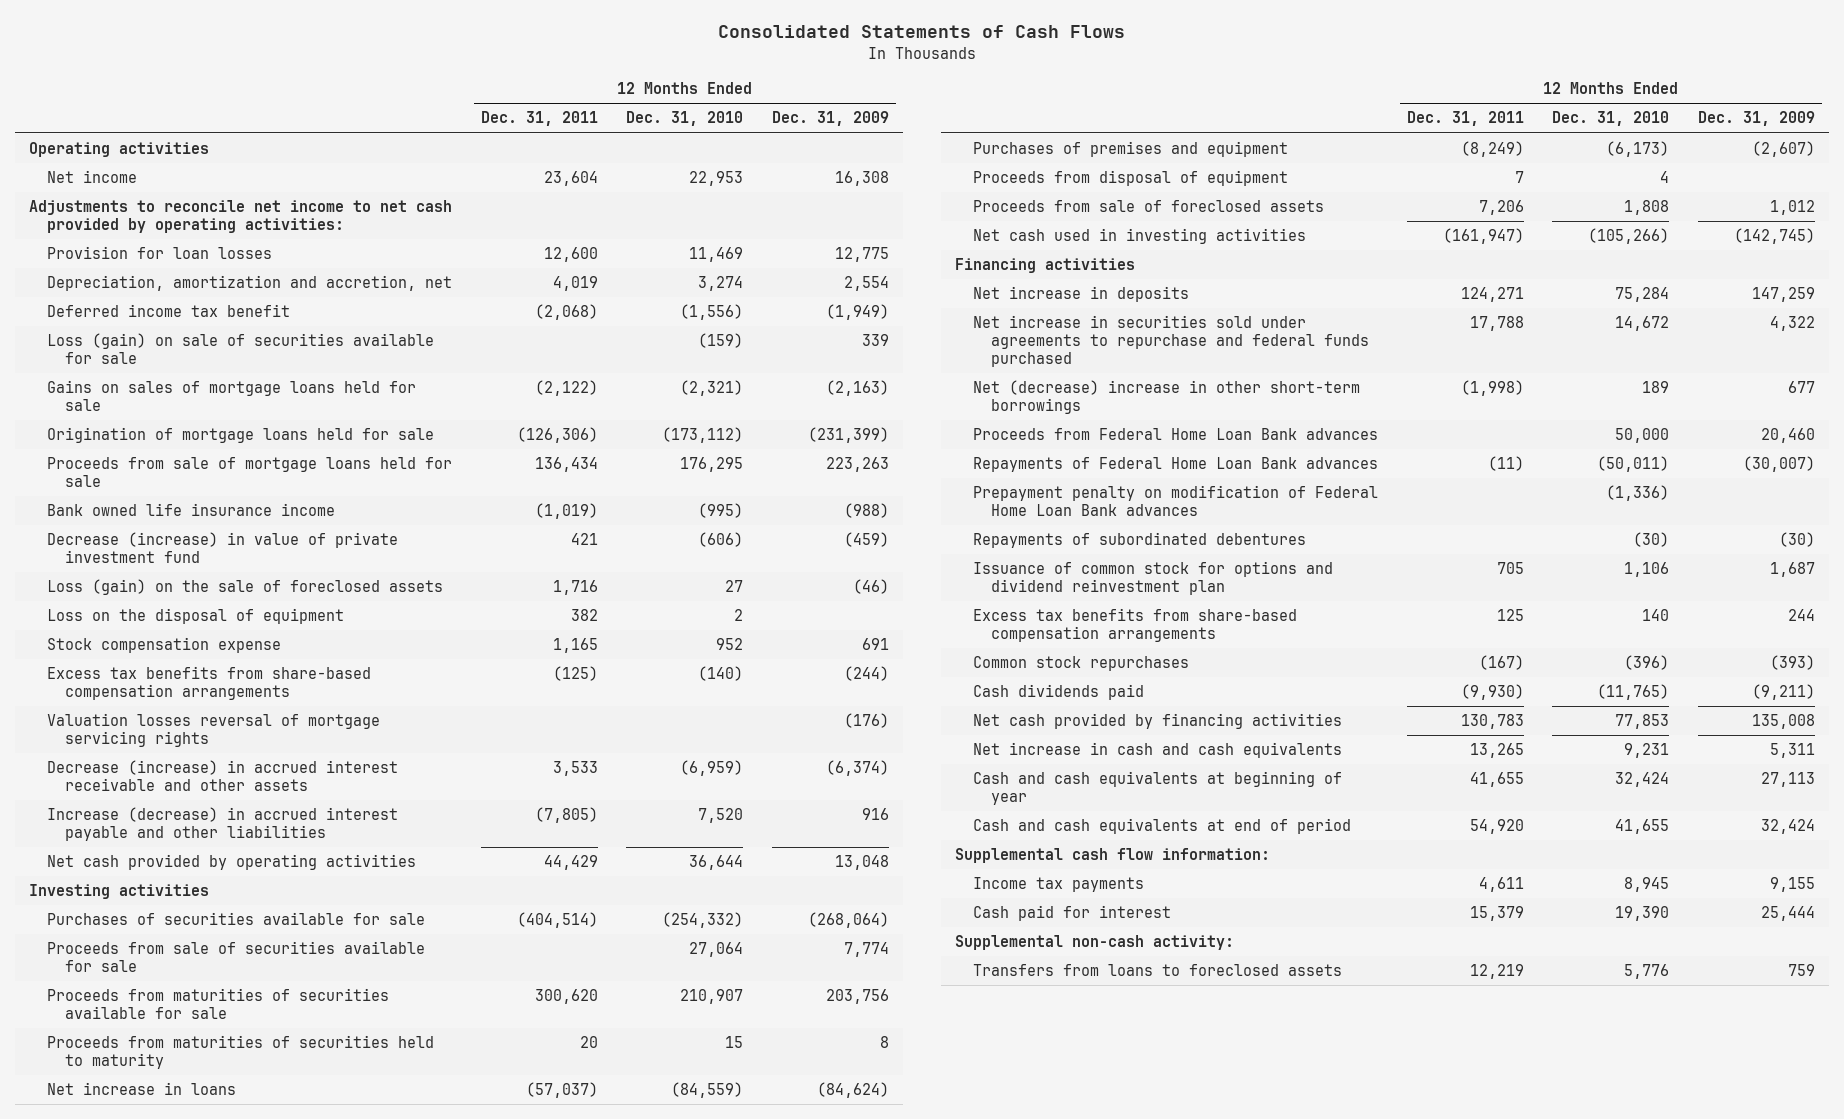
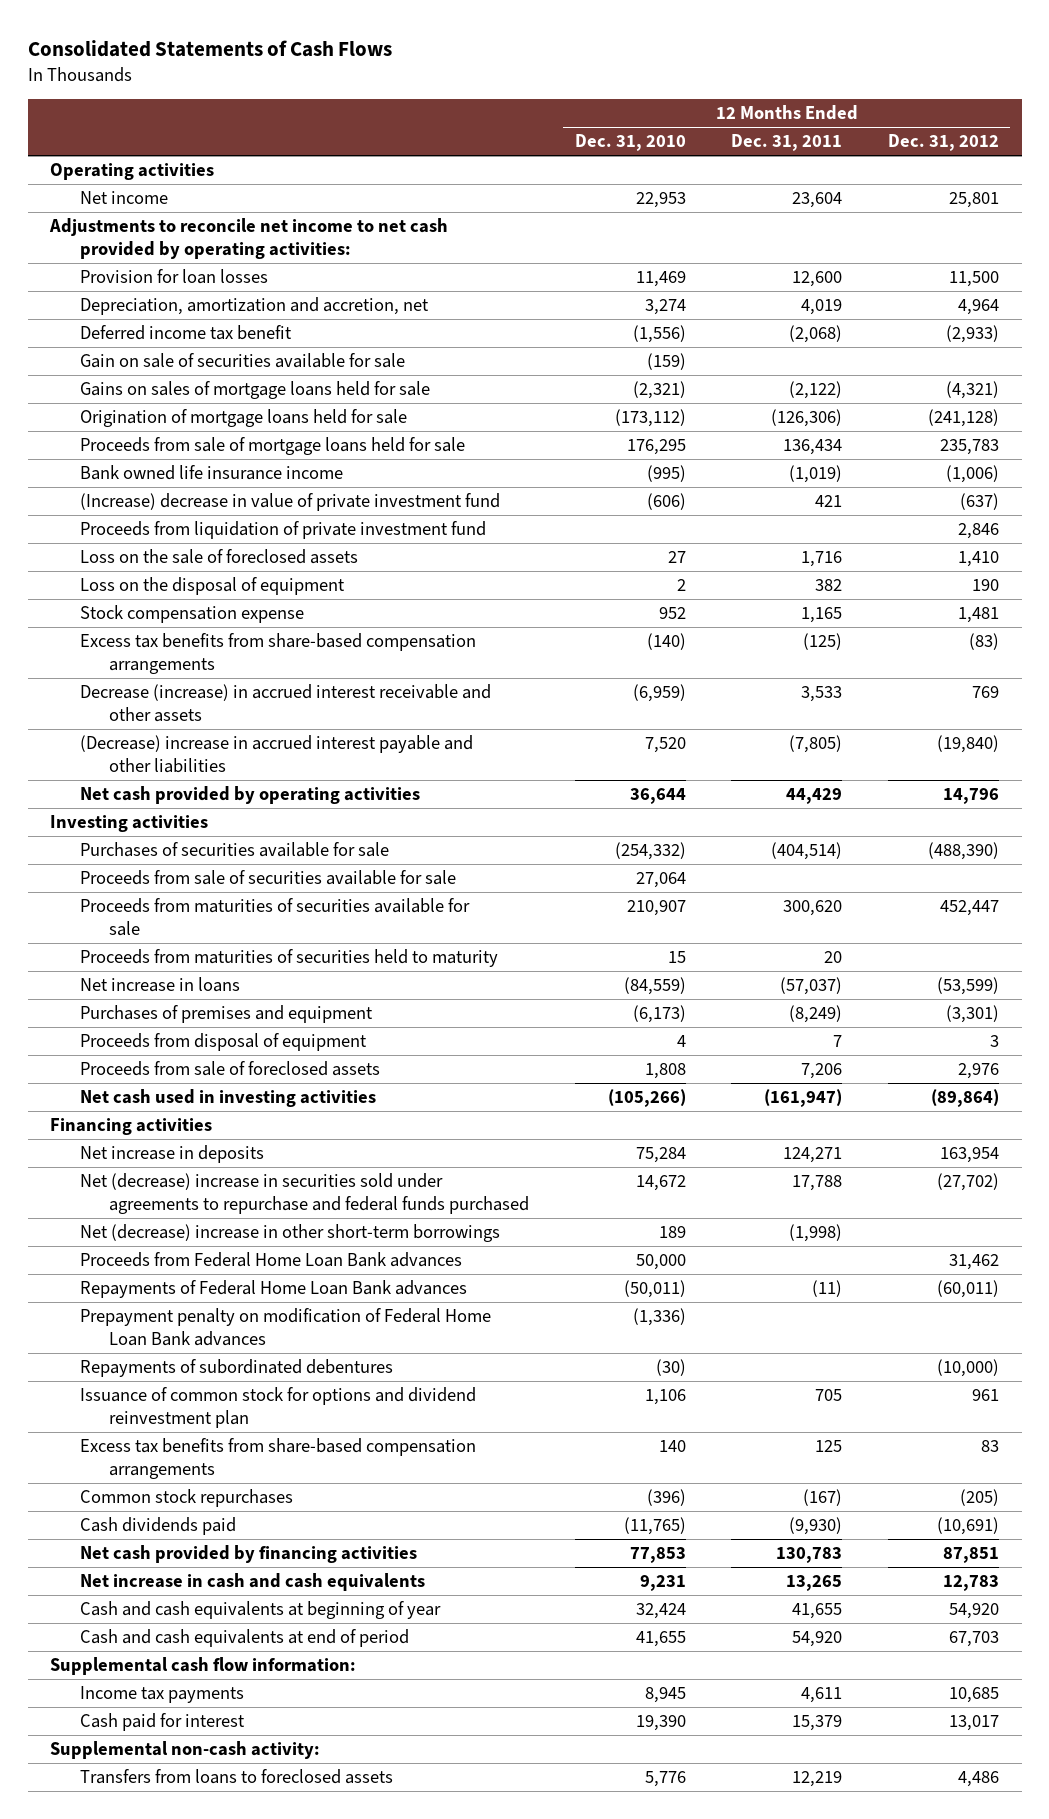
[771,111,889,127] Dec. 31, 2009 -> none
none -> [887,134,999,152] Dec. 31, 2012
[47,333,435,365] Loss (gain) on sale of securities available for sale -> [79,353,405,369] Gain on sale of securities available for sale
[47,532,399,564] Decrease (increase) in value of private investment fund -> [79,493,500,512] (Increase) decrease in value of private investment fund
none -> [79,521,486,540] Proceeds from liquidation of private investment fund
[47,579,444,596] Loss (gain) on the sale of foreclosed assets -> [79,549,358,565] Loss on the sale of foreclosed assets
[47,713,381,748] Valuation losses reversal of mortgage servicing rights -> none
[47,807,399,842] Increase (decrease) in accrued interest payable and other liabilities -> [79,735,473,774] (Decrease) increase in accrued interest payable and other liabilities
[973,315,1370,367] Net increase in securities sold under agreements to repurchase and federal funds purchased -> [79,1173,529,1215] Net (decrease) increase in securities sold under agreements to repurchase and federal funds purchased

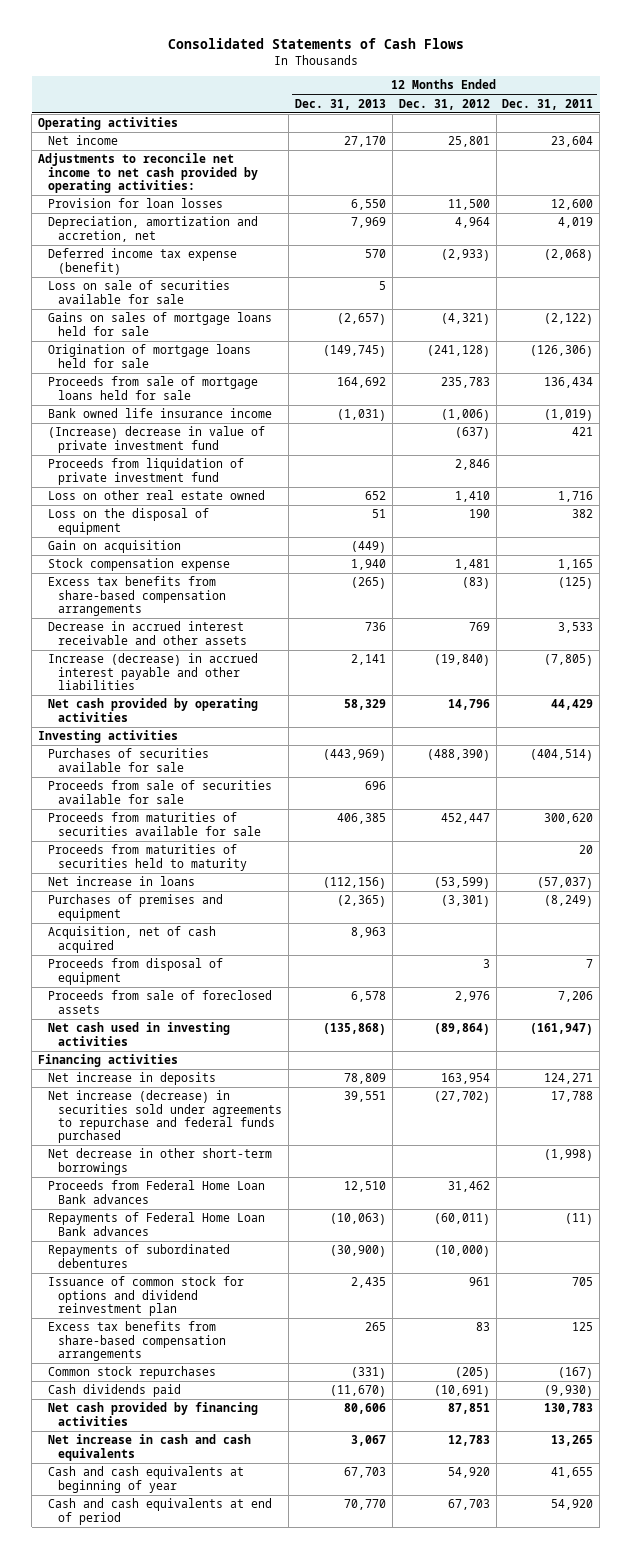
[574,134,686,152] Dec. 31, 2010 -> none
none -> [295,98,387,110] Dec. 31, 2013
[79,325,292,341] Deferred income tax benefit -> [48,248,238,275] Deferred income tax expense (benefit)
[79,353,405,369] Gain on sale of securities available for sale -> [48,280,231,304] Loss on sale of securities available for sale
[79,549,358,565] Loss on the sale of foreclosed assets -> [48,490,266,501] Loss on other real estate owned
none -> [48,540,182,554] Gain on acquisition
[79,684,491,723] Decrease (increase) in accrued interest receivable and other assets -> [48,621,248,645] Decrease in accrued interest receivable and other assets
[79,735,473,774] (Decrease) increase in accrued interest payable and other liabilities -> [48,653,259,690] Increase (decrease) in accrued interest payable and other liabilities
none -> [48,926,217,953] Acquisition, net of cash acquired
[79,1173,529,1215] Net (decrease) increase in securities sold under agreements to repurchase and federal funds purchased -> [48,1090,283,1144] Net increase (decrease) in securities sold under agreements to repurchase and federal funds purchased
[79,1224,500,1243] Net (decrease) increase in other short-term borrowings -> [48,1148,273,1175] Net decrease in other short-term borrowings
[79,1308,491,1347] Prepayment penalty on modification of Federal Home Loan Bank advances -> none
[50,1657,357,1676] Supplemental cash flow information: -> none
[79,1686,244,1704] Income tax payments -> none
[79,1713,245,1732] Cash paid for interest -> none
[50,1741,321,1760] Supplemental non-cash activity: -> none
[79,1769,393,1785] Transfers from loans to foreclosed assets -> none

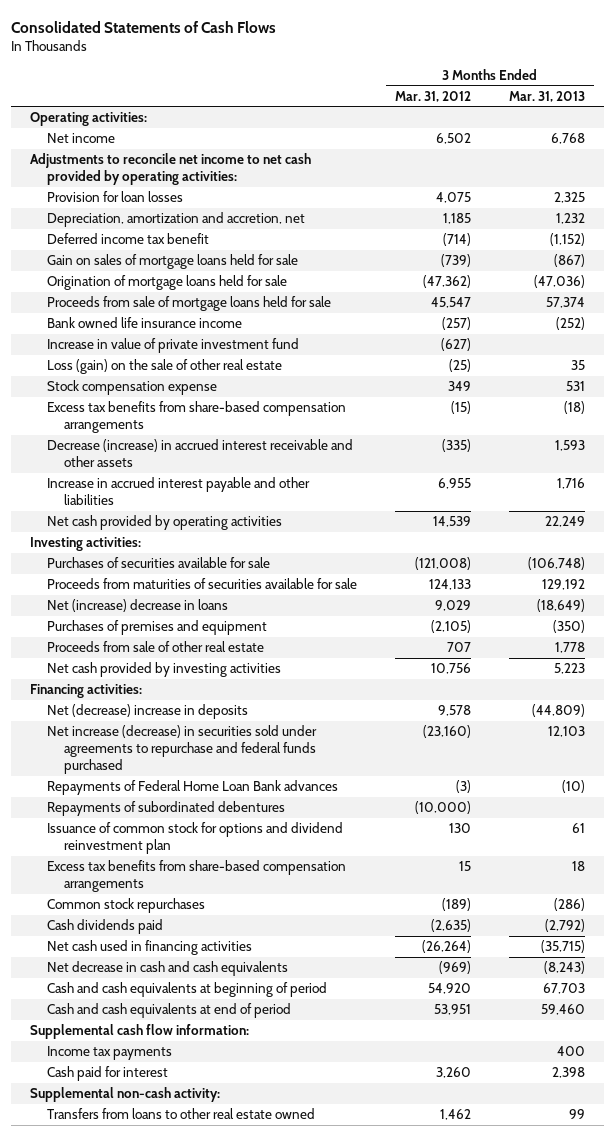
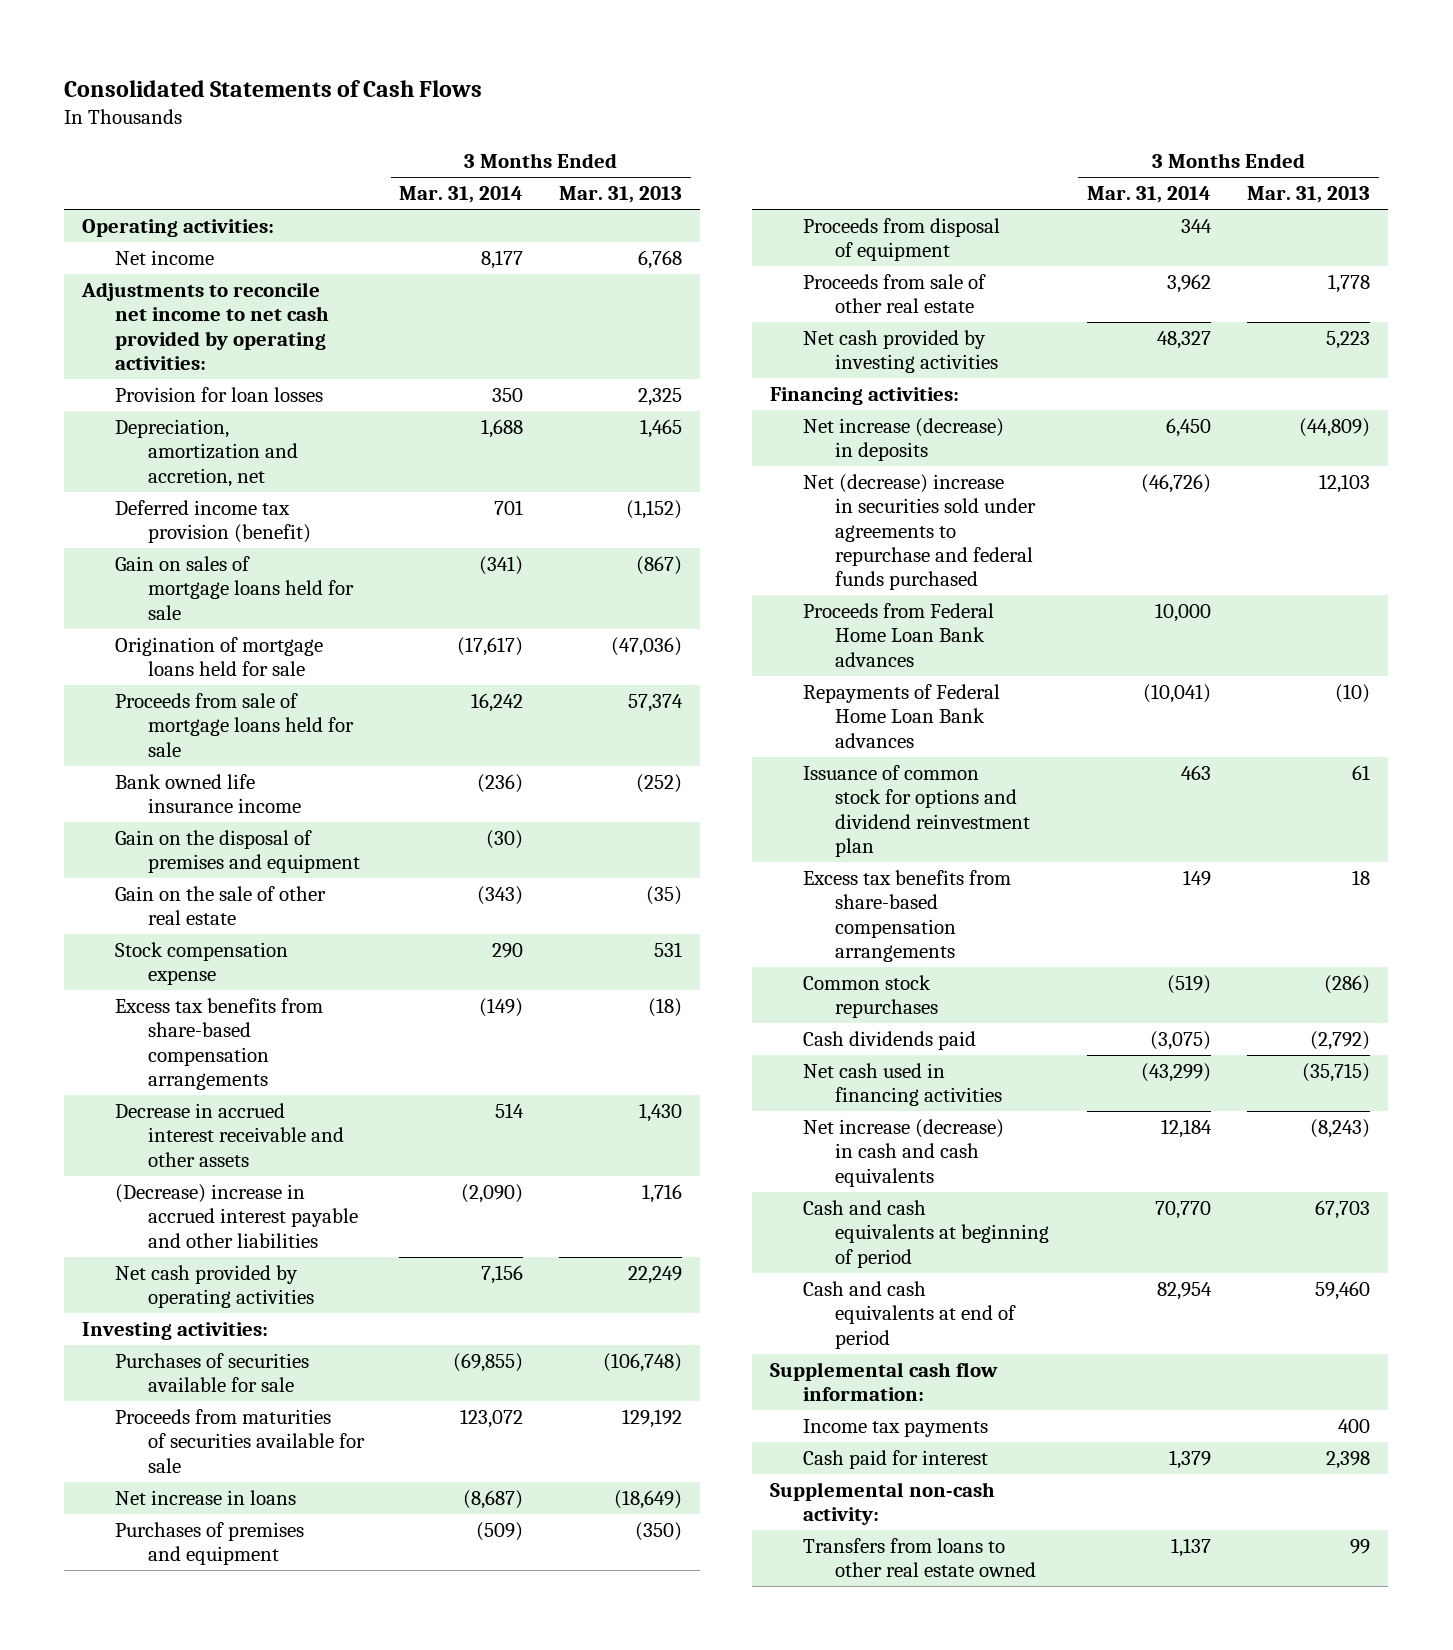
[395,90,472,102] Mar. 31, 2012 -> none
none -> [399,186,524,204] Mar. 31, 2014
[555,213,585,225] 1,232 -> [640,419,683,439] 1,465
[47,233,210,245] Deferred income tax benefit -> [114,500,311,544] Deferred income tax provision (benefit)
[47,338,300,354] Increase in value of private investment fund -> none
none -> [114,830,360,874] Gain on the disposal of premises and equipment
[47,359,283,375] Loss (gain) on the sale of other real estate -> [114,886,326,926] Gain on the sale of other real estate
[570,360,585,371] 35 -> [646,886,683,906] (35)
[47,439,354,468] Decrease (increase) in accrued interest receivable and other assets -> [114,1103,344,1167] Decrease in accrued interest receivable and other assets
[554,440,585,452] 1,593 -> [639,1103,683,1123] 1,430
[47,477,311,506] Increase in accrued interest payable and other liabilities -> [114,1184,358,1248] (Decrease) increase in accrued interest payable and other liabilities
[47,599,229,613] Net (increase) decrease in loans -> [114,1490,296,1506] Net increase in loans
none -> [802,218,1000,262] Proceeds from disposal of equipment
[47,704,249,720] Net (decrease) increase in deposits -> [802,418,1004,462] Net increase (decrease) in deposits
[47,725,318,775] Net increase (decrease) in securities sold under agreements to repurchase and federal funds purchased -> [802,474,1037,591] Net (decrease) increase in securities sold under agreements to repurchase and federal funds purchased
none -> [802,603,994,667] Proceeds from Federal Home Loan Bank advances
[47,801,286,817] Repayments of subordinated debentures -> none
[47,961,289,977] Net decrease in cash and cash equivalents -> [802,1119,1004,1187] Net increase (decrease) in cash and cash equivalents

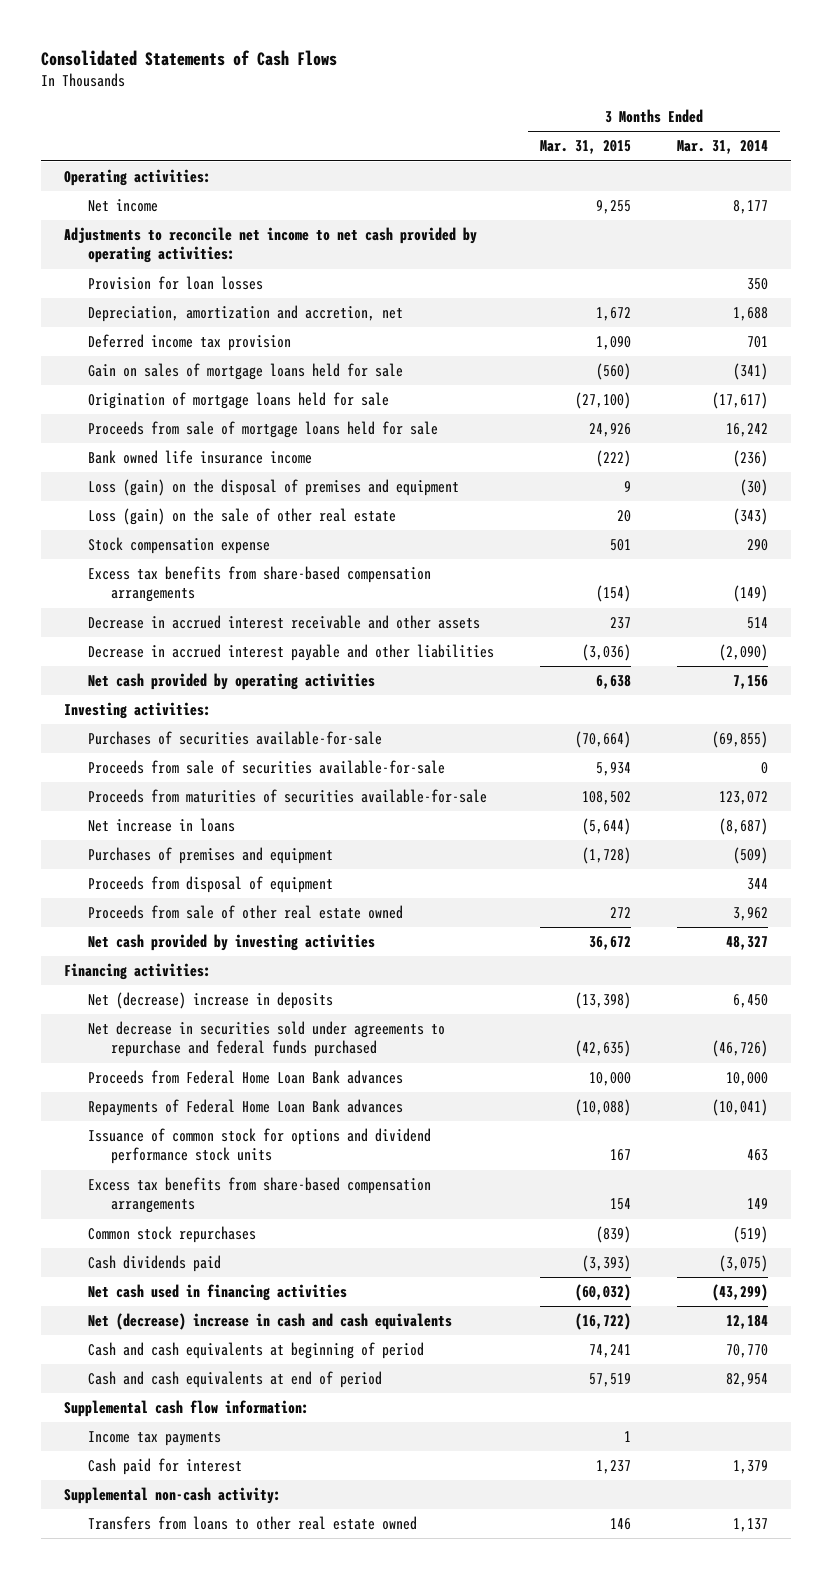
[559,186,683,204] Mar. 31, 2013 -> none
none -> [539,140,631,155] Mar. 31, 2015
[114,500,311,544] Deferred income tax provision (benefit) -> [87,334,291,352] Deferred income tax provision
[114,830,360,874] Gain on the disposal of premises and equipment -> [87,479,459,497] Loss (gain) on the disposal of premises and equipment
[114,886,326,926] Gain on the sale of other real estate -> [87,508,396,526] Loss (gain) on the sale of other real estate
[114,1184,358,1248] (Decrease) increase in accrued interest payable and other liabilities -> [87,644,494,662] Decrease in accrued interest payable and other liabilities
[114,1353,309,1393] Purchases of securities available for sale -> [87,731,382,746] Purchases of securities available-for-sale
[114,1409,365,1473] Proceeds from maturities of securities available for sale -> [87,760,445,775] Proceeds from sale of securities available-for-sale
[460,1409,524,1429] 123,072 -> [760,762,768,775] 0
none -> [87,789,487,804] Proceeds from maturities of securities available-for-sale
[802,274,986,314] Proceeds from sale of other real estate -> [87,905,403,920] Proceeds from sale of other real estate owned
[802,418,1004,462] Net increase (decrease) in deposits -> [87,992,333,1010] Net (decrease) increase in deposits
[802,474,1037,591] Net (decrease) increase in securities sold under agreements to repurchase and federal funds purchased -> [87,1021,445,1058] Net decrease in securities sold under agreements to repurchase and federal funds purchased
[802,765,1031,857] Issuance of common stock for options and dividend reinvestment plan -> [87,1128,431,1165] Issuance of common stock for options and dividend performance stock units
[802,1119,1004,1187] Net increase (decrease) in cash and cash equivalents -> [87,1313,452,1331] Net (decrease) increase in cash and cash equivalents

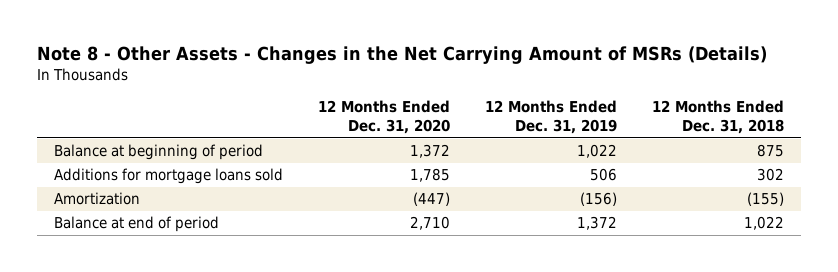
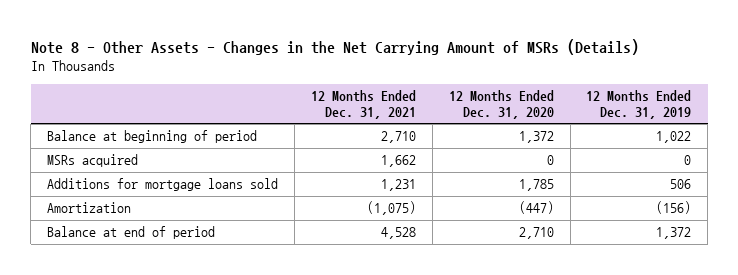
[651,100,784,135] 12 Months Ended Dec. 31, 2018 -> none
none -> [310,89,416,119] 12 Months Ended Dec. 31, 2021
none -> [46,154,138,168] MSRs acquired

